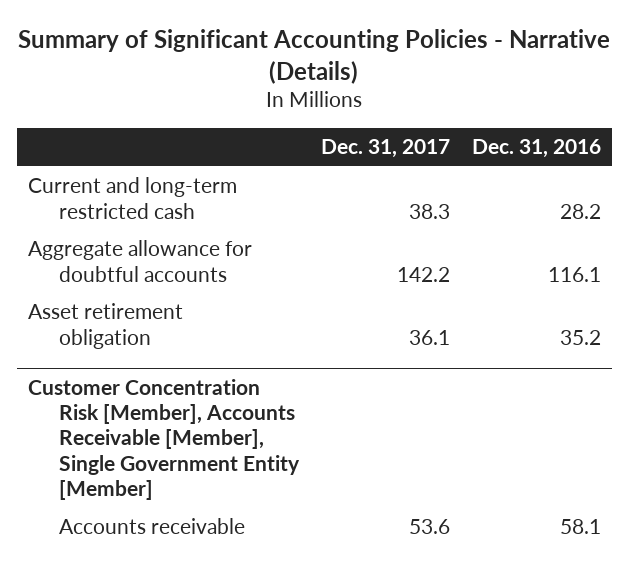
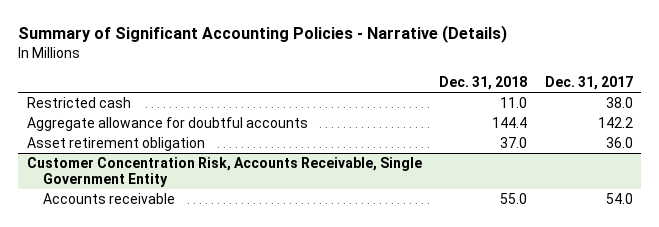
[472,138,602,158] Dec. 31, 2016 -> none
none -> [439,76,528,91] Dec. 31, 2018
[27,177,237,219] Current and long-term restricted cash -> [26,96,131,108] Restricted cash
[409,203,451,219] 38.3 -> [605,96,633,108] 38.0
[409,329,451,345] 36.1 -> [605,136,633,148] 36.0
[27,378,301,500] Customer Concentration Risk [Member], Accounts Receivable [Member], Single Government Entity [Member] -> [26,156,422,188] Customer Concentration Risk, Accounts Receivable, Single Government Entity
[409,519,451,535] 53.6 -> [605,192,633,204] 54.0

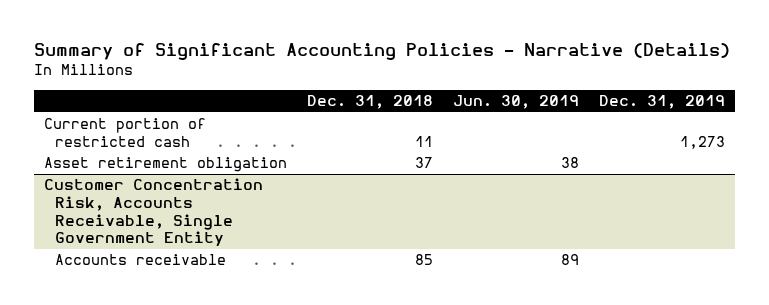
[544,76,633,91] Dec. 31, 2017 -> none
none -> [453,95,580,110] Jun. 30, 2019
none -> [599,95,726,110] Dec. 31, 2019
[26,116,308,131] Aggregate allowance for doubtful accounts -> none
[26,96,131,108] Restricted cash -> [43,118,206,147] Current portion of restricted cash
[500,96,528,108] 11.0 -> [414,135,433,147] 11
[500,136,528,148] 37.0 -> [414,157,433,169] 37
[500,192,528,204] 55.0 -> [414,254,433,266] 85

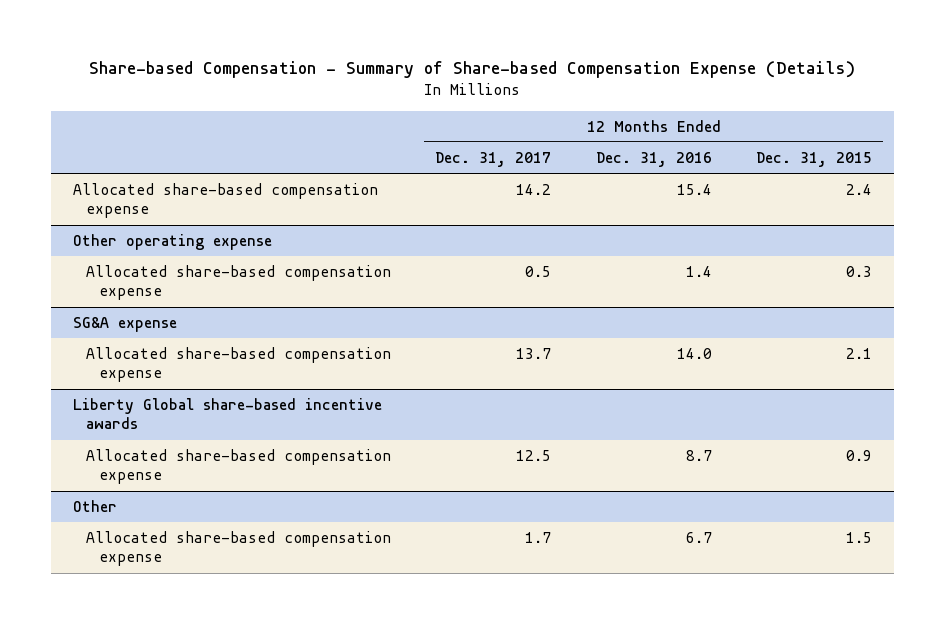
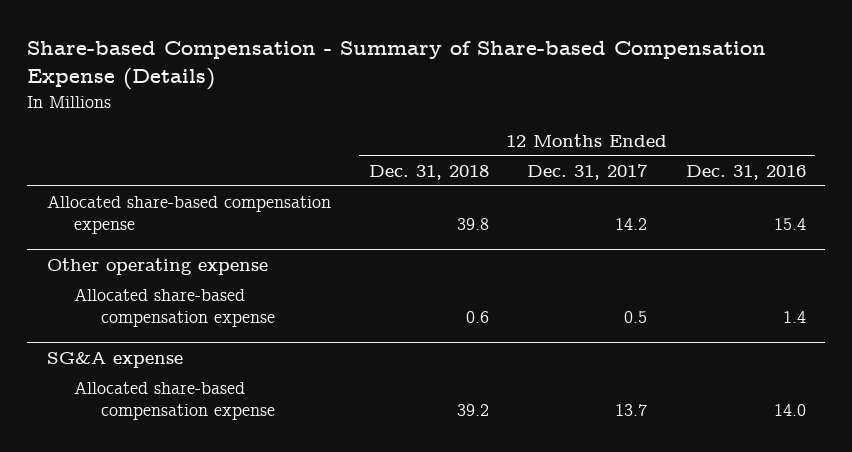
[756,151,873,167] Dec. 31, 2015 -> none
none -> [368,165,489,181] Dec. 31, 2018
[72,397,382,430] Liberty Global share-based incentive awards -> none
[86,448,392,485] Allocated share-based compensation expense -> none
[72,499,117,512] Other -> none
[86,530,392,567] Allocated share-based compensation expense -> none

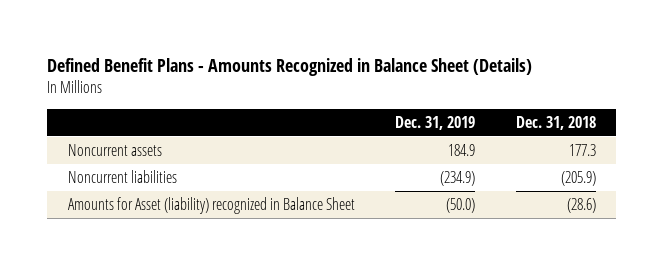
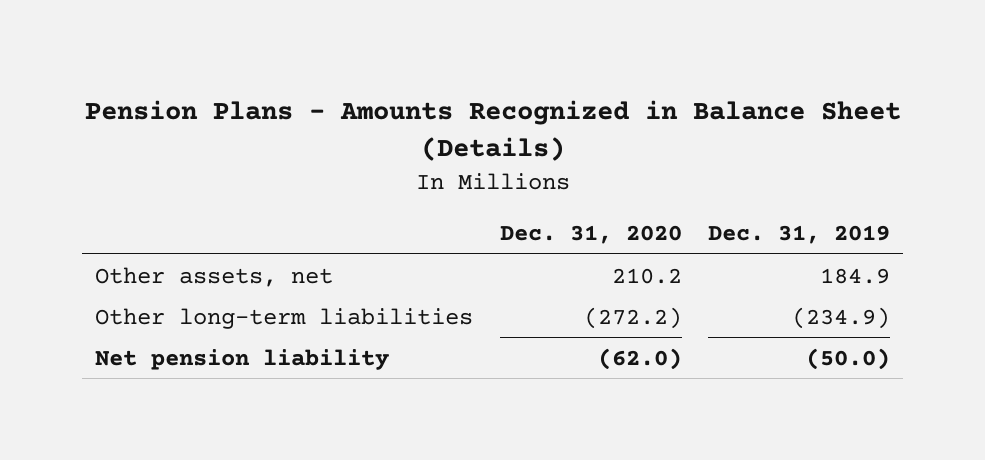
[47,57,533,76] Defined Benefit Plans - Amounts Recognized in Balance Sheet (Details) -> [84,100,901,162] Pension Plans - Amounts Recognized in Balance Sheet (Details)
[515,115,596,130] Dec. 31, 2018 -> none
none -> [499,225,682,245] Dec. 31, 2020
[67,143,162,156] Noncurrent assets -> [95,266,334,287] Other assets, net
[67,169,177,183] Noncurrent liabilities -> [95,307,474,329] Other long-term liabilities
[67,196,355,214] Amounts for Asset (liability) recognized in Balance Sheet -> [95,348,390,370] Net pension liability

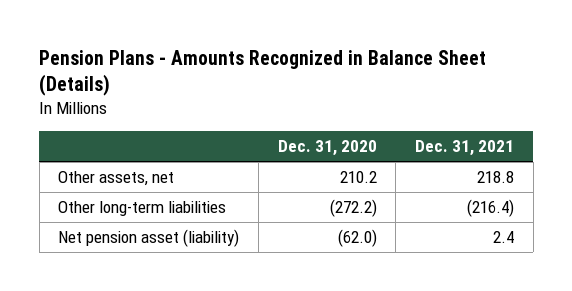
[707,225,890,245] Dec. 31, 2019 -> none
none -> [414,140,514,157] Dec. 31, 2021
[95,348,390,370] Net pension liability -> [58,229,240,248] Net pension asset (liability)

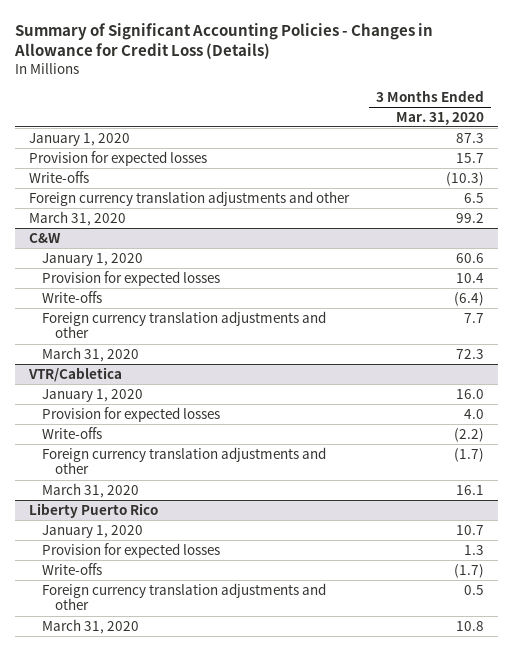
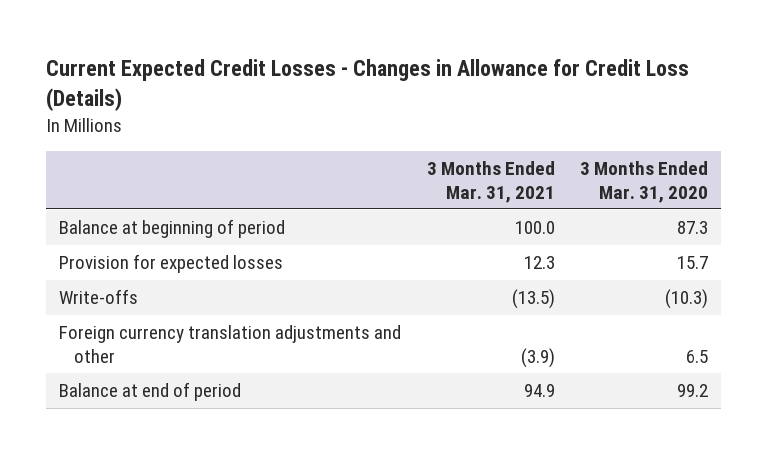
[13,22,433,60] Summary of Significant Accounting Policies - Changes in Allowance for Credit Loss (Details) -> [46,59,690,111] Current Expected Credit Losses - Changes in Allowance for Credit Loss (Details)
none -> [426,160,555,203] 3 Months Ended Mar. 31, 2021
[28,132,130,146] January 1, 2020 -> [59,219,286,239] Balance at beginning of period
[28,232,61,243] C&W -> none
[41,252,143,266] January 1, 2020 -> none
[41,270,220,286] Provision for expected losses -> none
[41,290,102,303] Write-offs -> none
[41,310,326,339] Foreign currency translation adjustments and other -> none
[41,346,139,362] March 31, 2020 -> none
[27,366,122,382] VTR/Cabletica -> none
[41,388,143,402] January 1, 2020 -> none
[41,406,220,422] Provision for expected losses -> none
[41,426,102,439] Write-offs -> none
[41,446,326,475] Foreign currency translation adjustments and other -> none
[41,482,139,498] March 31, 2020 -> none
[28,502,158,518] Liberty Puerto Rico -> none
[41,524,143,538] January 1, 2020 -> none
[41,542,220,558] Provision for expected losses -> none
[41,562,102,575] Write-offs -> none
[41,582,326,611] Foreign currency translation adjustments and other -> none
[41,618,139,634] March 31, 2020 -> none
[28,210,126,226] March 31, 2020 -> [59,382,242,402] Balance at end of period

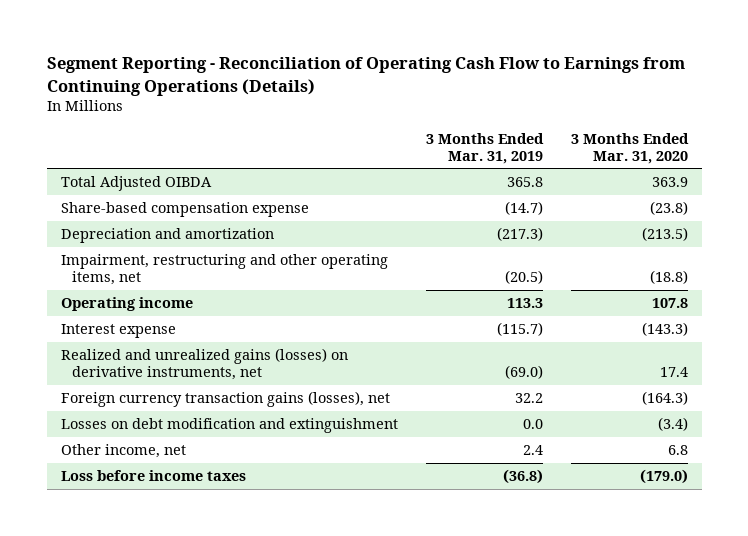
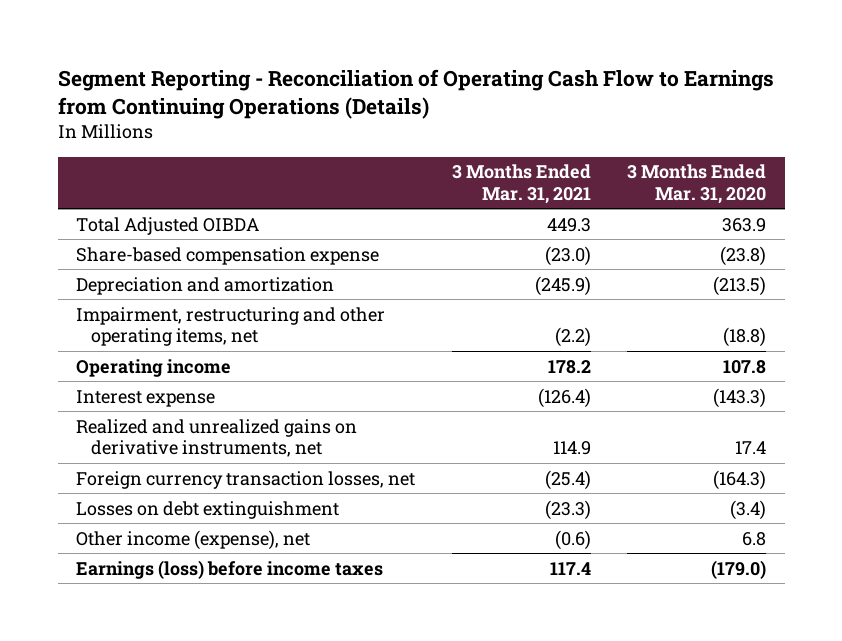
[425,132,544,164] 3 Months Ended Mar. 31, 2019 -> none
none -> [451,164,591,204] 3 Months Ended Mar. 31, 2021
[60,348,348,381] Realized and unrealized gains (losses) on derivative instruments, net -> [76,418,358,458] Realized and unrealized gains on derivative instruments, net
[60,391,390,408] Foreign currency transaction gains (losses), net -> [76,470,416,489] Foreign currency transaction losses, net
[60,418,398,434] Losses on debt modification and extinguishment -> [76,500,340,519] Losses on debt extinguishment
[60,444,186,459] Other income, net -> [76,529,311,550] Other income (expense), net
[60,470,246,482] Loss before income taxes -> [76,559,384,579] Earnings (loss) before income taxes

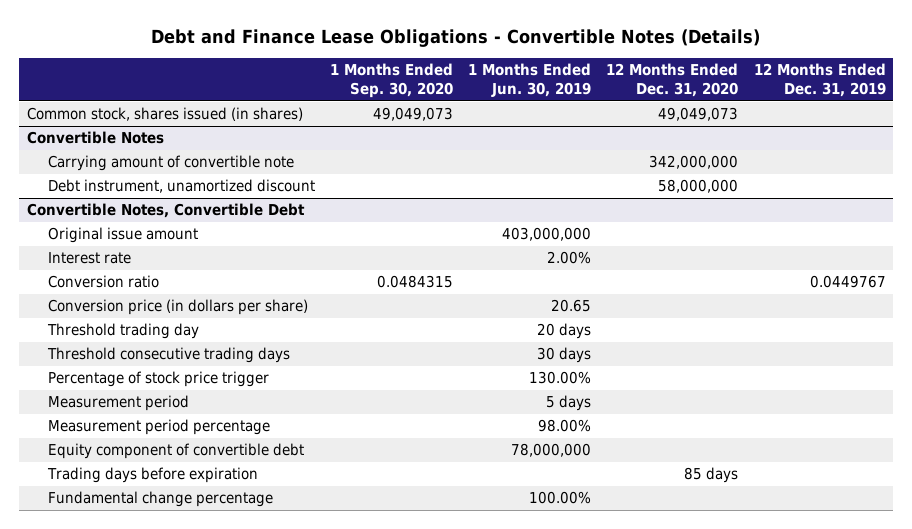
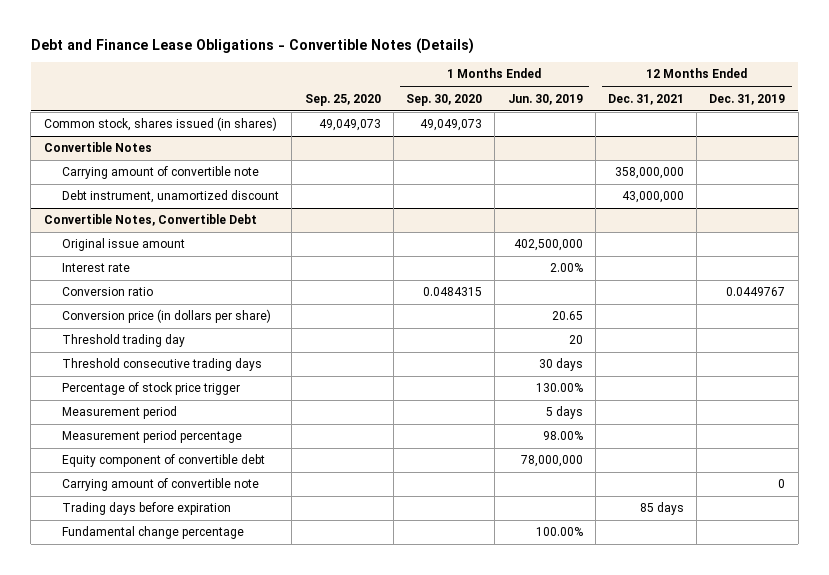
[606,63,739,98] 12 Months Ended Dec. 31, 2020 -> none
none -> [304,93,381,106] Sep. 25, 2020
none -> [608,93,685,105] Dec. 31, 2021
[502,227,592,242] 403,000,000 -> [513,239,583,252] 402,500,000
[537,323,592,340] 20 days -> [568,335,583,345] 20
none -> [62,478,260,492] Carrying amount of convertible note

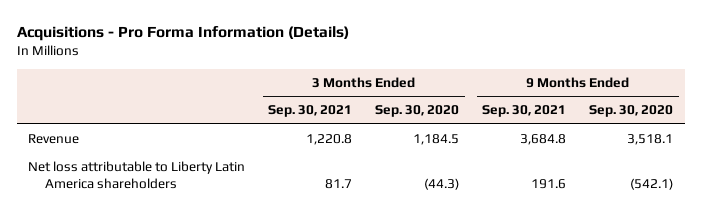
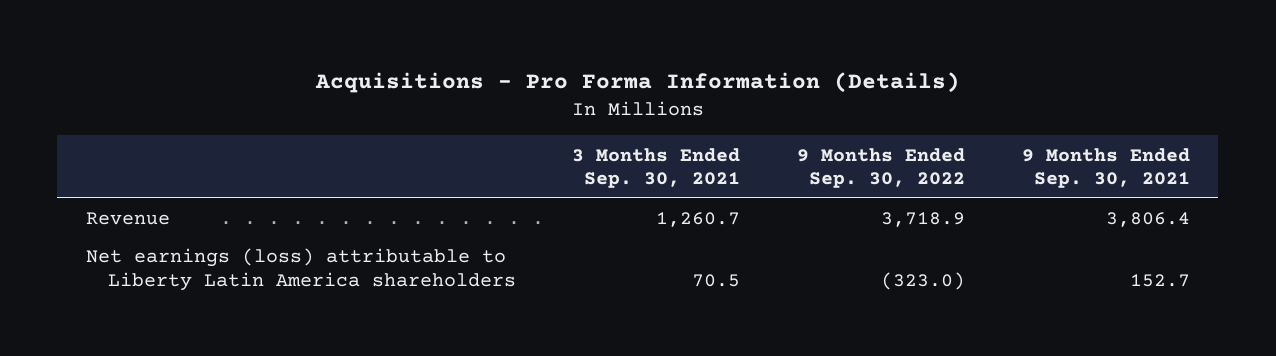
[375,105,460,118] Sep. 30, 2020 -> none
[589,105,674,118] Sep. 30, 2020 -> none
none -> [797,147,966,189] 9 Months Ended Sep. 30, 2022
[306,134,353,146] 1,220.8 -> [656,212,741,228] 1,260.7
[520,134,567,146] 3,684.8 -> [1106,212,1191,228] 3,806.4
[28,161,246,190] Net loss attributable to Liberty Latin America shareholders -> [85,248,516,291] Net earnings (loss) attributable to Liberty Latin America shareholders
[325,179,353,190] 81.7 -> [692,273,741,287] 70.5
[531,179,567,190] 191.6 -> [1130,273,1191,287] 152.7

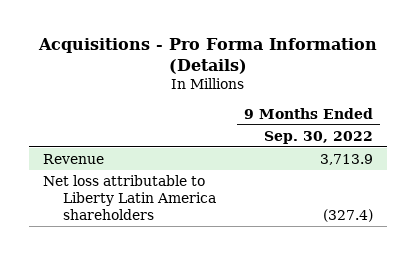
[572,147,741,189] 3 Months Ended Sep. 30, 2021 -> none
[1022,147,1191,189] 9 Months Ended Sep. 30, 2021 -> none
[881,212,966,228] 3,718.9 -> [320,153,374,165] 3,713.9
[85,248,516,291] Net earnings (loss) attributable to Liberty Latin America shareholders -> [43,174,216,220] Net loss attributable to Liberty Latin America shareholders
[881,271,966,290] (323.0) -> [323,208,374,222] (327.4)

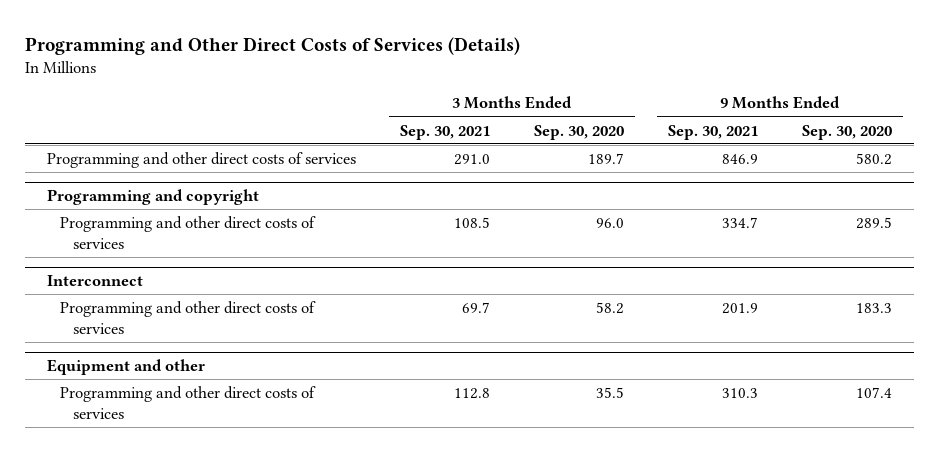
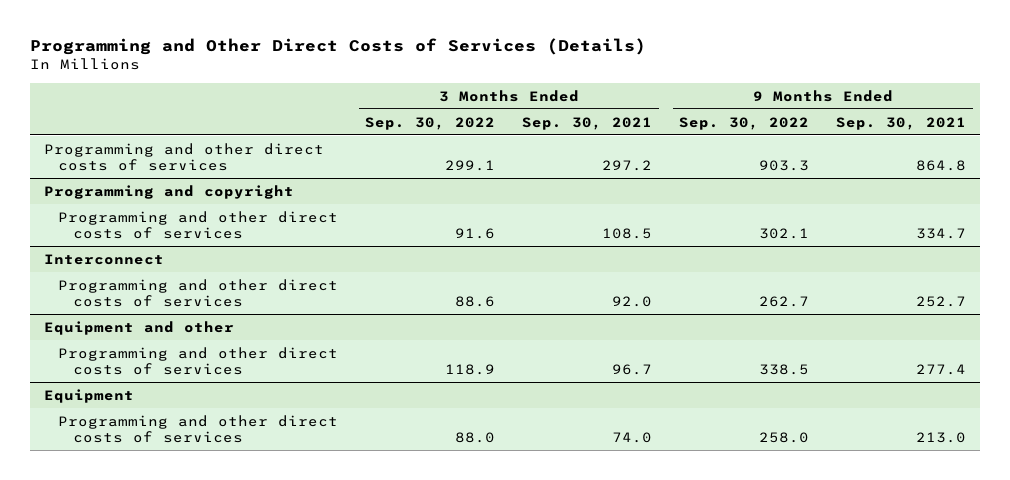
[533,124,624,140] Sep. 30, 2020 -> none
[801,124,892,140] Sep. 30, 2020 -> none
none -> [365,116,496,130] Sep. 30, 2022
none -> [679,116,810,130] Sep. 30, 2022
[453,153,490,165] 291.0 -> [602,160,653,172] 297.2
[721,153,758,164] 846.9 -> [916,160,967,172] 864.8
[461,301,490,313] 69.7 -> [612,296,653,308] 92.0
[721,302,758,314] 201.9 -> [916,296,967,308] 252.7
[453,387,490,399] 112.8 -> [612,364,653,376] 96.7
[721,387,758,398] 310.3 -> [916,364,967,376] 277.4
none -> [43,388,134,403] Equipment
none -> [58,414,339,444] Programming and other direct costs of services

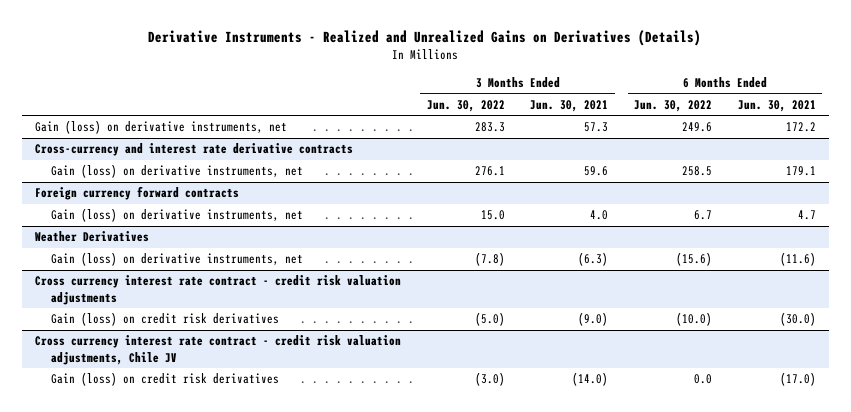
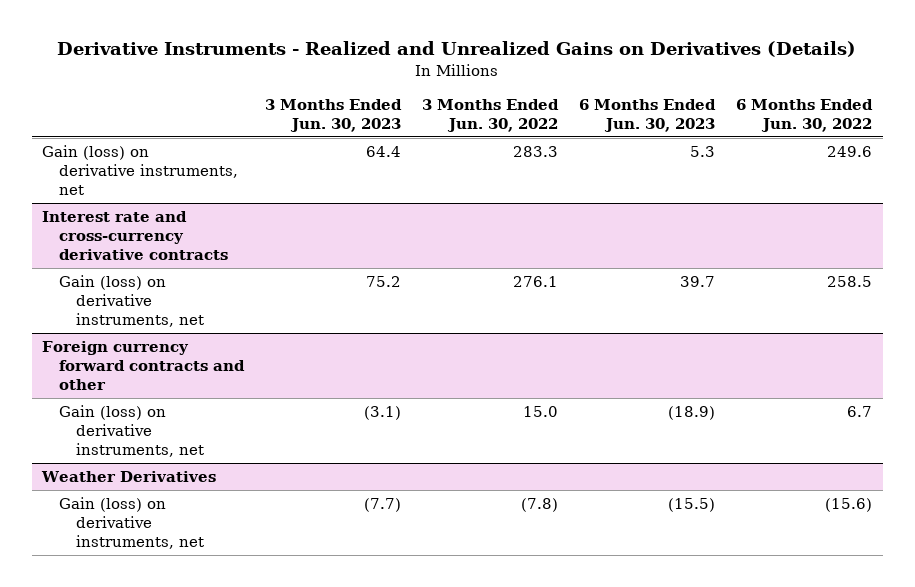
[530,99,609,112] Jun. 30, 2021 -> none
[737,99,816,112] Jun. 30, 2021 -> none
none -> [265,98,403,132] 3 Months Ended Jun. 30, 2023
none -> [579,98,717,132] 6 Months Ended Jun. 30, 2023
[35,143,354,157] Cross-currency and interest rate derivative contracts -> [42,210,228,260] Interest rate and cross-currency derivative contracts
[35,186,240,201] Foreign currency forward contracts -> [42,340,245,390] Foreign currency forward contracts and other
[35,275,402,305] Cross currency interest rate contract - credit risk valuation adjustments -> none
[51,312,280,327] Gain (loss) on credit risk derivatives -> none
[35,335,402,365] Cross currency interest rate contract - credit risk valuation adjustments, Chile JV -> none
[51,372,280,387] Gain (loss) on credit risk derivatives -> none

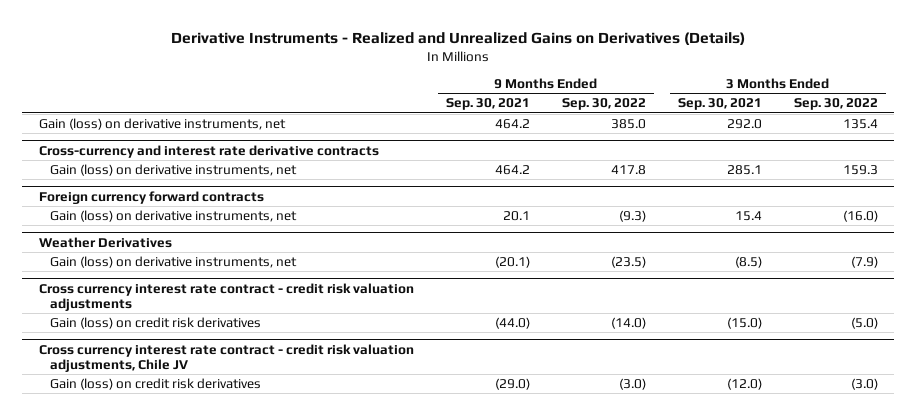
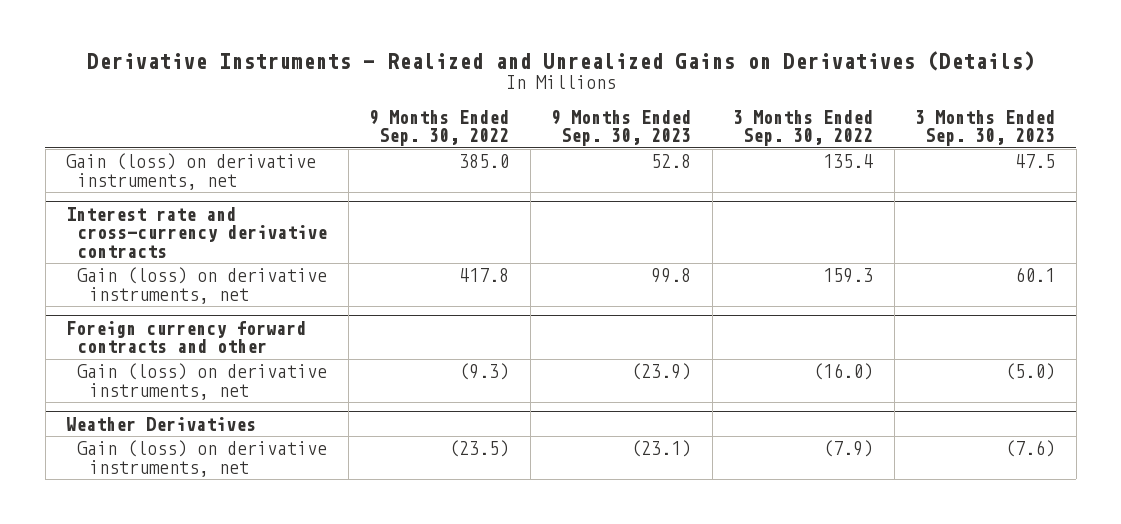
[445,98,530,111] Sep. 30, 2021 -> none
[677,98,762,111] Sep. 30, 2021 -> none
none -> [551,109,692,147] 9 Months Ended Sep. 30, 2023
none -> [915,109,1056,147] 3 Months Ended Sep. 30, 2023
[38,144,379,158] Cross-currency and interest rate derivative contracts -> [66,206,328,258] Interest rate and cross-currency derivative contracts
[38,190,264,204] Foreign currency forward contracts -> [66,320,307,354] Foreign currency forward contracts and other
[38,282,414,311] Cross currency interest rate contract - credit risk valuation adjustments -> none
[49,316,261,329] Gain (loss) on credit risk derivatives -> none
[38,343,414,372] Cross currency interest rate contract - credit risk valuation adjustments, Chile JV -> none
[49,377,261,390] Gain (loss) on credit risk derivatives -> none

